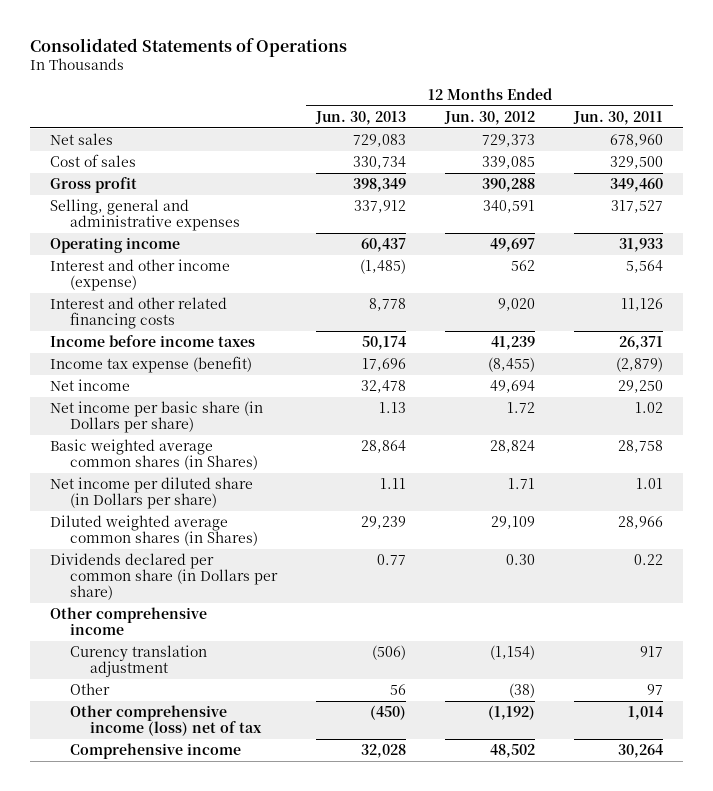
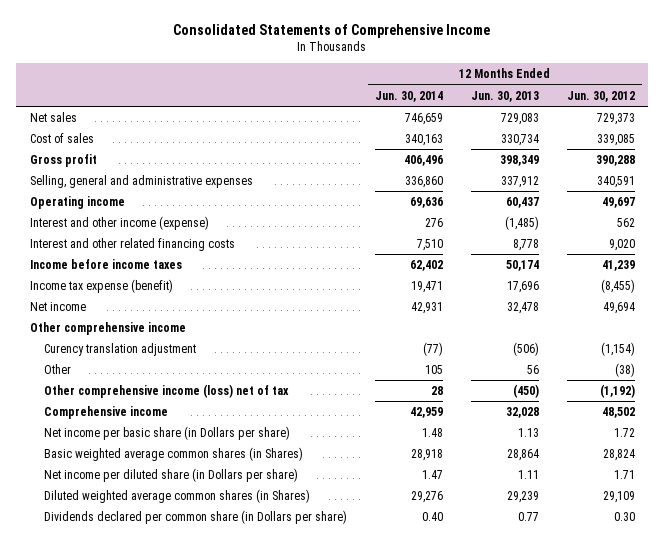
[30,37,348,57] Consolidated Statements of Operations -> [173,23,491,38] Consolidated Statements of Comprehensive Income
[573,110,664,125] Jun. 30, 2011 -> none
none -> [375,90,444,102] Jun. 30, 2014
[49,400,263,434] Net income per basic share (in Dollars per share) -> [44,426,291,441] Net income per basic share (in Dollars per share)
[49,438,258,471] Basic weighted average common shares (in Shares) -> [44,447,304,462] Basic weighted average common shares (in Shares)
[49,476,253,510] Net income per diluted share (in Dollars per share) -> [44,468,299,483] Net income per diluted share (in Dollars per share)
[49,514,258,547] Diluted weighted average common shares (in Shares) -> [44,489,311,504] Diluted weighted average common shares (in Shares)
[49,552,278,601] Dividends declared per common share (in Dollars per share) -> [44,510,348,525] Dividends declared per common share (in Dollars per share)

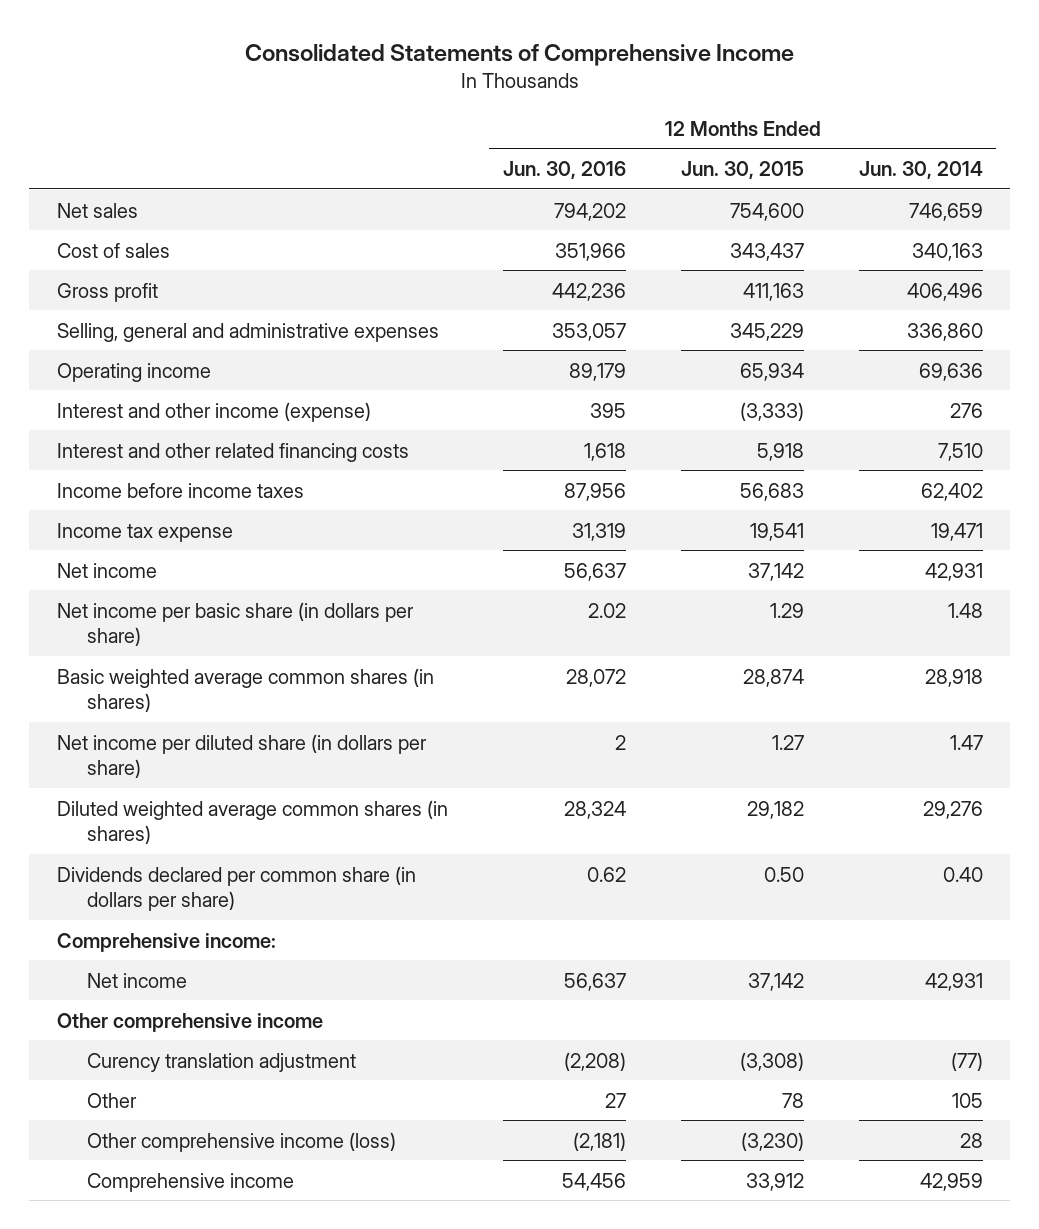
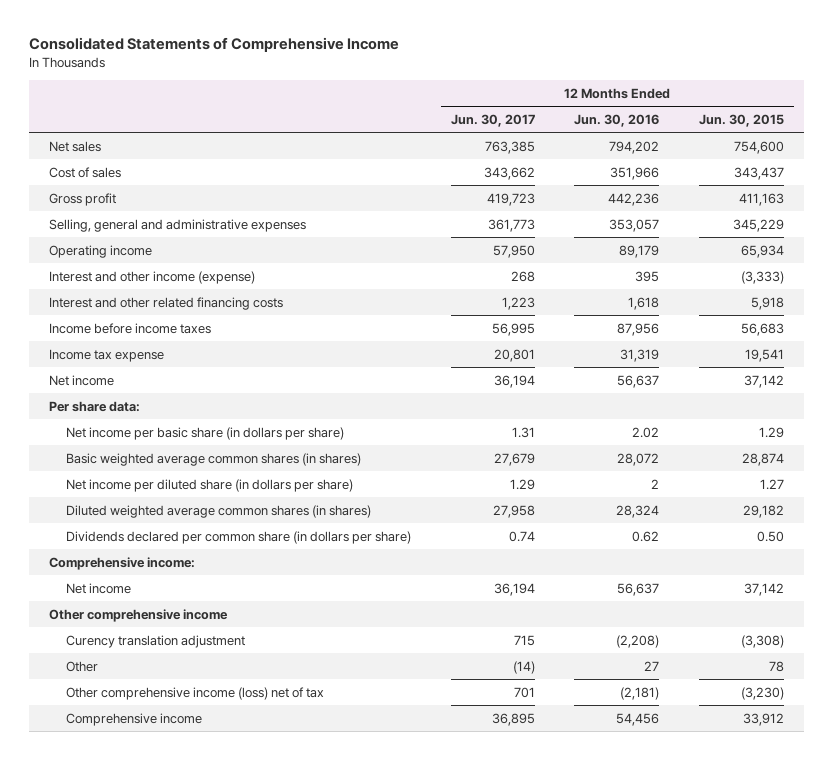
[858,161,983,180] Jun. 30, 2014 -> none
none -> [450,113,535,127] Jun. 30, 2017
none -> [48,400,140,412] Per share data:
[86,1131,396,1152] Other comprehensive income (loss) -> [66,686,325,700] Other comprehensive income (loss) net of tax

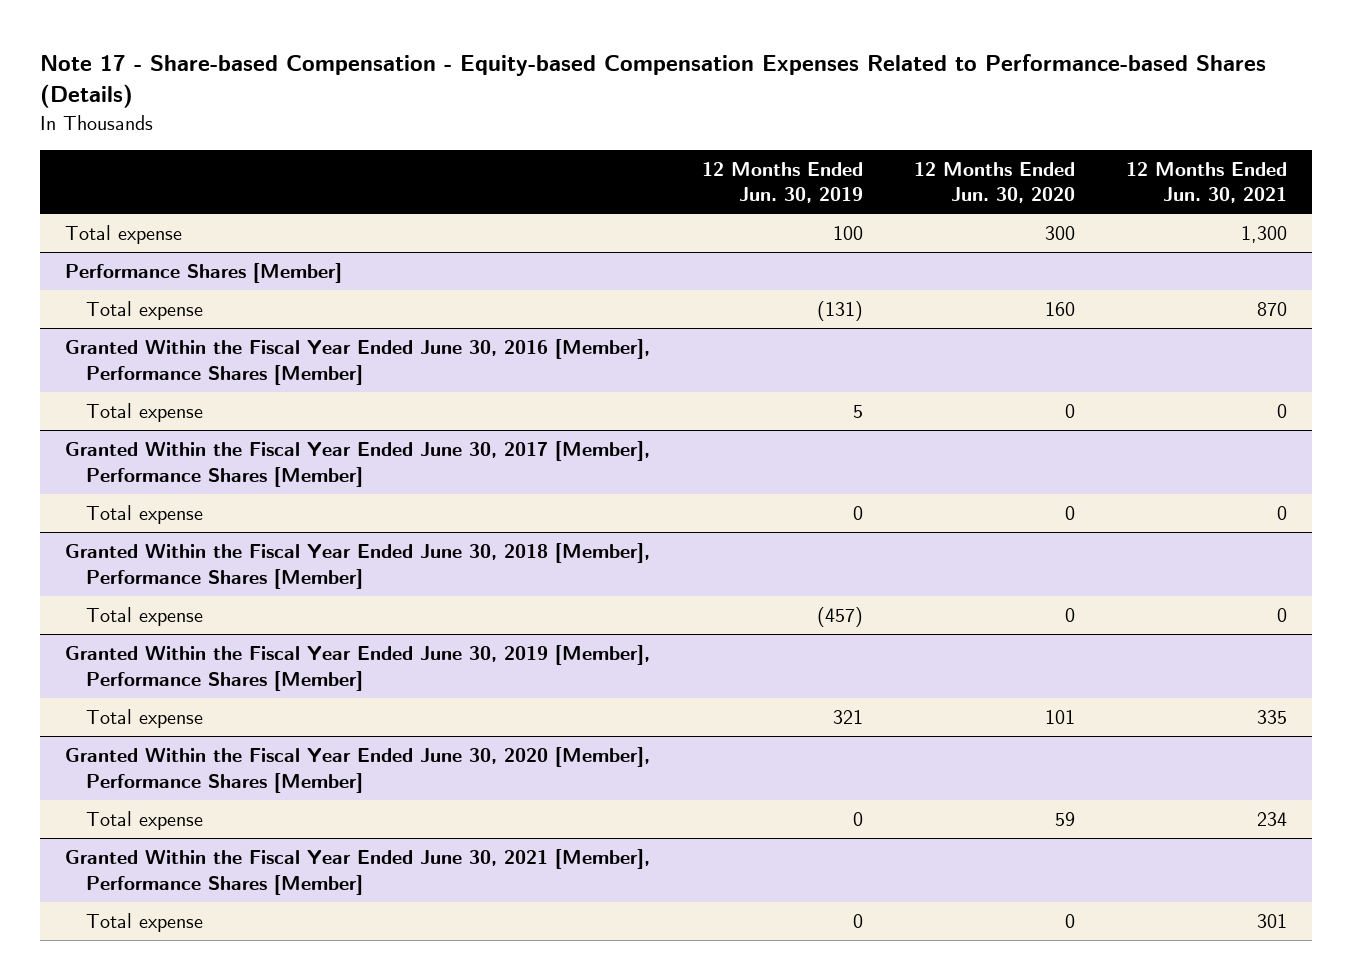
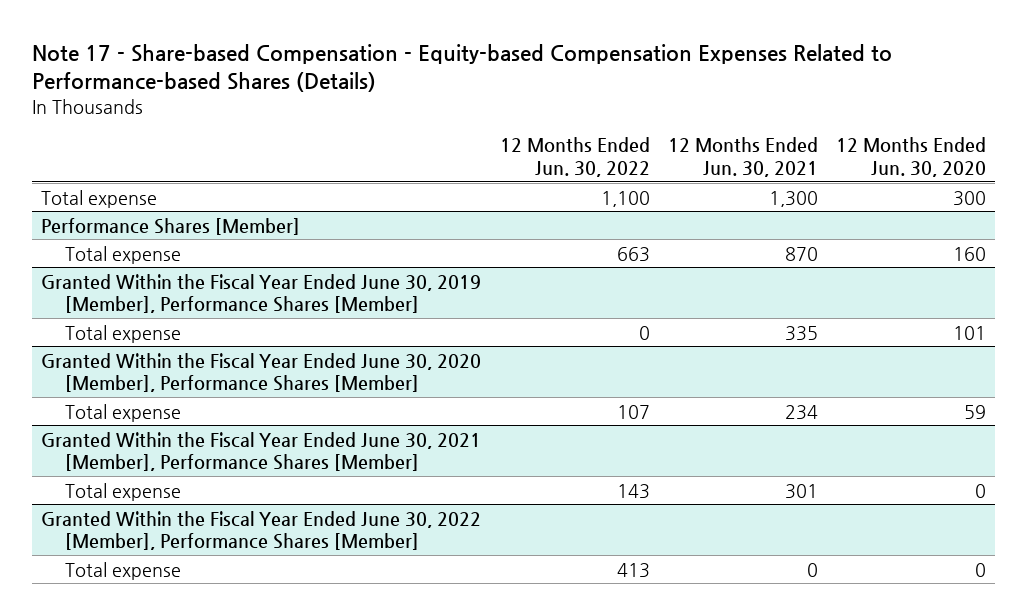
[701,161,863,204] 12 Months Ended Jun. 30, 2019 -> none
none -> [499,137,650,177] 12 Months Ended Jun. 30, 2022
[65,339,651,385] Granted Within the Fiscal Year Ended June 30, 2016 [Member], Performance Shares [Member] -> none
[85,403,203,423] Total expense -> none
[65,441,651,487] Granted Within the Fiscal Year Ended June 30, 2017 [Member], Performance Shares [Member] -> none
[85,505,203,525] Total expense -> none
[65,543,651,589] Granted Within the Fiscal Year Ended June 30, 2018 [Member], Performance Shares [Member] -> none
[85,607,203,627] Total expense -> none
none -> [41,510,482,551] Granted Within the Fiscal Year Ended June 30, 2022 [Member], Performance Shares [Member]
none -> [64,561,181,580] Total expense

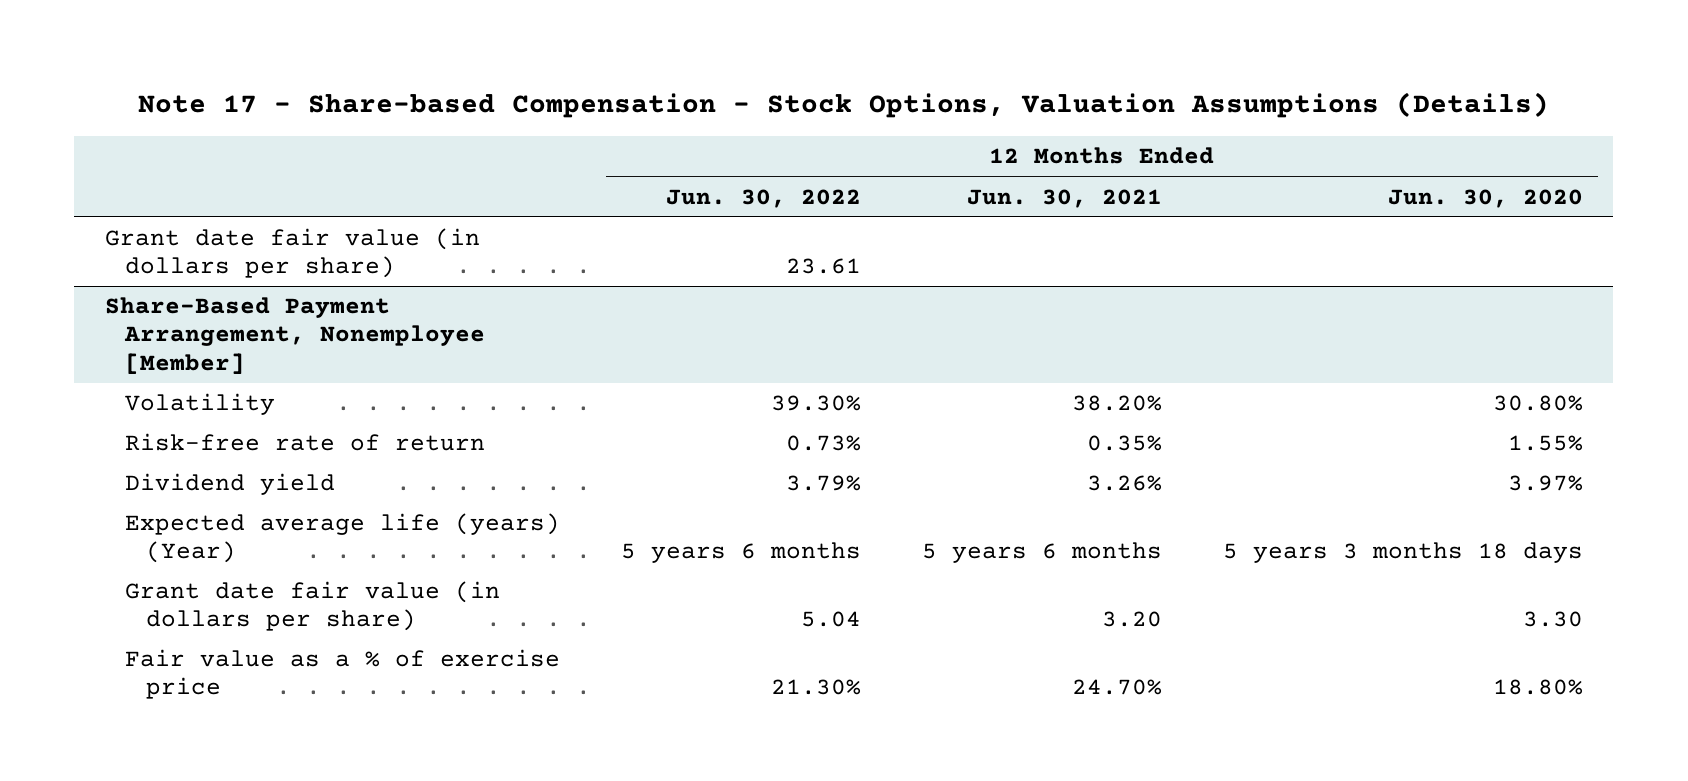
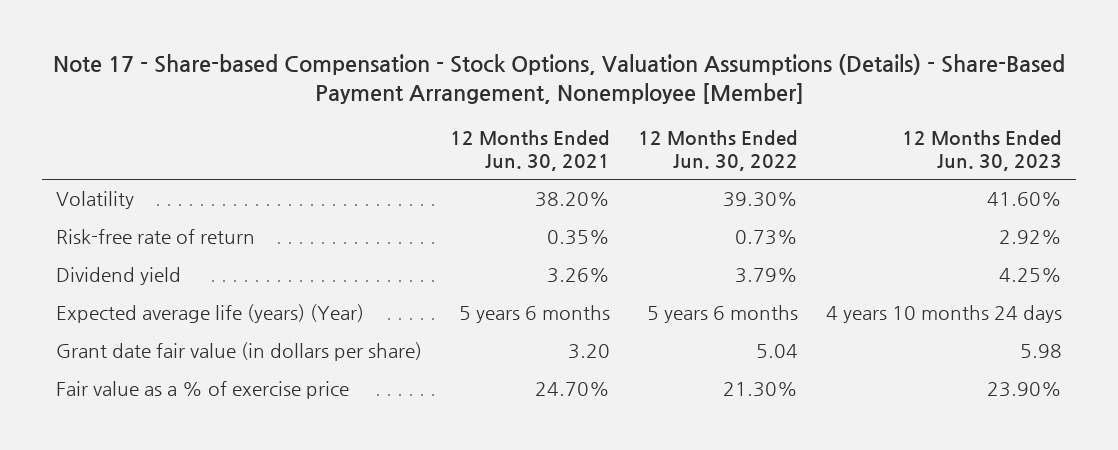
[137,91,1549,118] Note 17 - Share-based Compensation - Stock Options, Valuation Assumptions (Details) -> [53,53,1066,104] Note 17 - Share-based Compensation - Stock Options, Valuation Assumptions (Details) - Share-Based Payment Arrangement, Nonemployee [Member]
[1387,188,1583,208] Jun. 30, 2020 -> none
none -> [902,129,1063,171] 12 Months Ended Jun. 30, 2023
[104,228,480,279] Grant date fair value (in dollars per share) -> none
[104,297,486,374] Share-Based Payment Arrangement, Nonemployee [Member] -> none

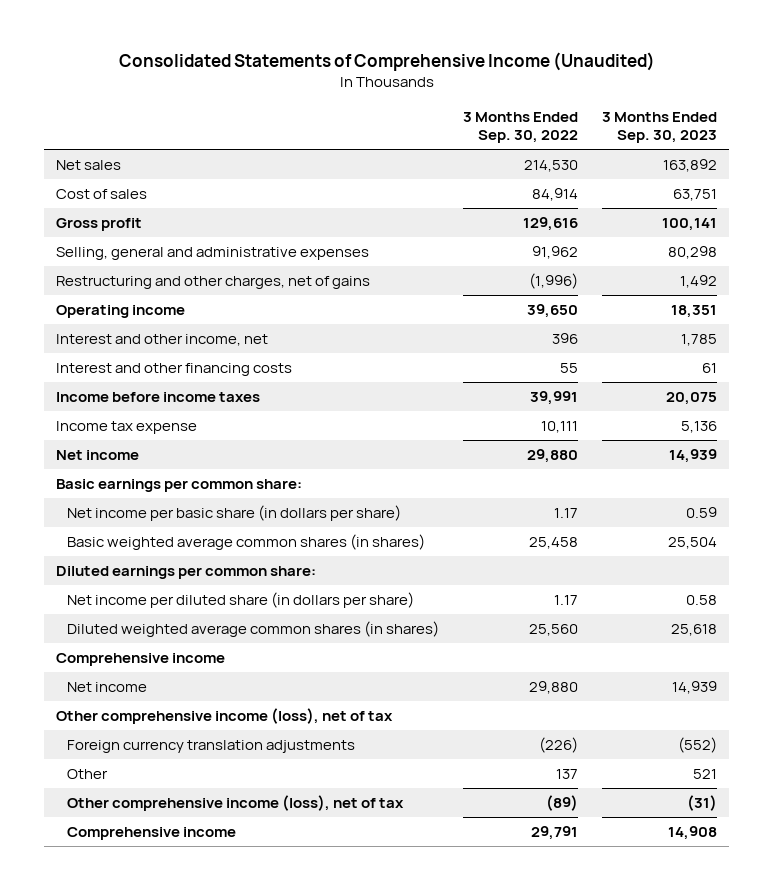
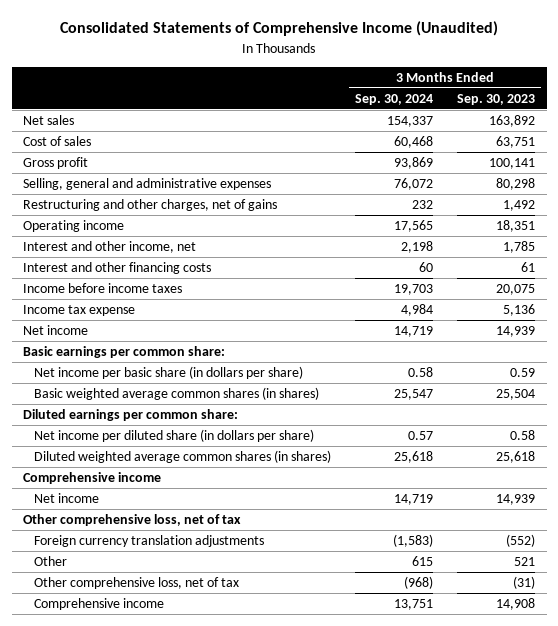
[463,111,579,144] 3 Months Ended Sep. 30, 2022 -> none
none -> [355,93,434,105] Sep. 30, 2024
[56,707,394,724] Other comprehensive income (loss), net of tax -> [23,514,242,527] Other comprehensive loss, net of tax
[67,794,405,811] Other comprehensive income (loss), net of tax -> [34,577,240,590] Other comprehensive loss, net of tax

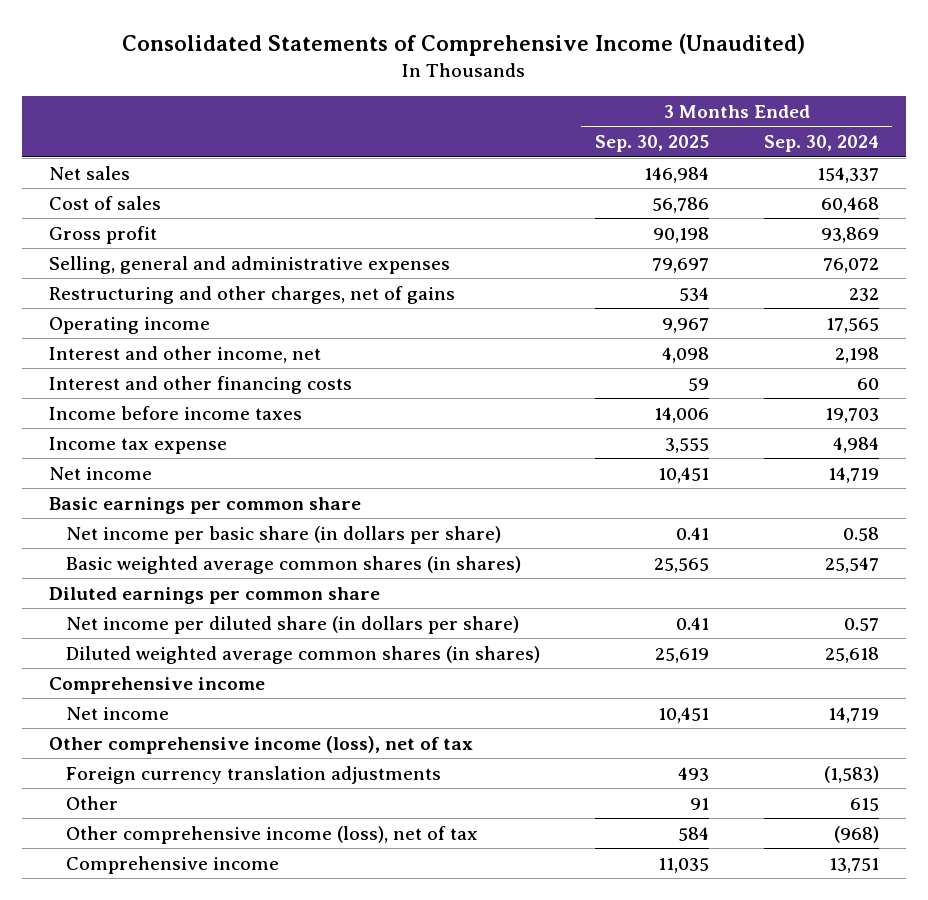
[456,93,535,105] Sep. 30, 2023 -> none
none -> [594,135,709,153] Sep. 30, 2025
[23,346,226,359] Basic earnings per common share: -> [49,496,362,514] Basic earnings per common share
[23,409,239,422] Diluted earnings per common share: -> [49,586,381,604] Diluted earnings per common share
[23,514,242,527] Other comprehensive loss, net of tax -> [49,735,474,754] Other comprehensive income (loss), net of tax
[34,577,240,590] Other comprehensive loss, net of tax -> [65,825,478,844] Other comprehensive income (loss), net of tax

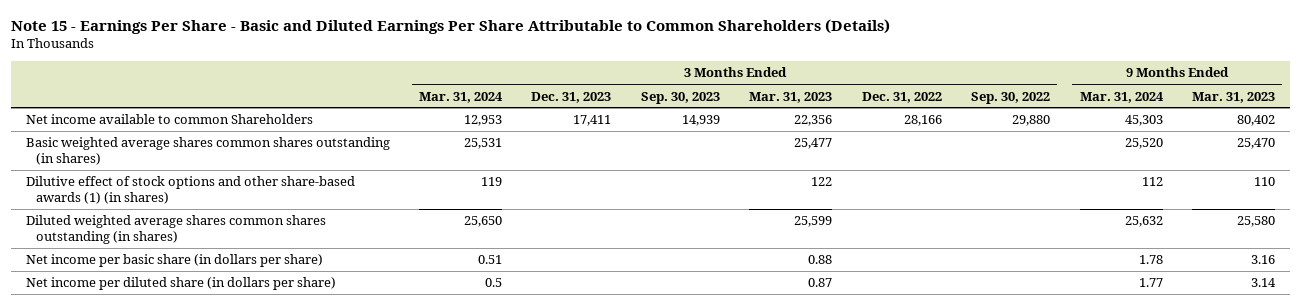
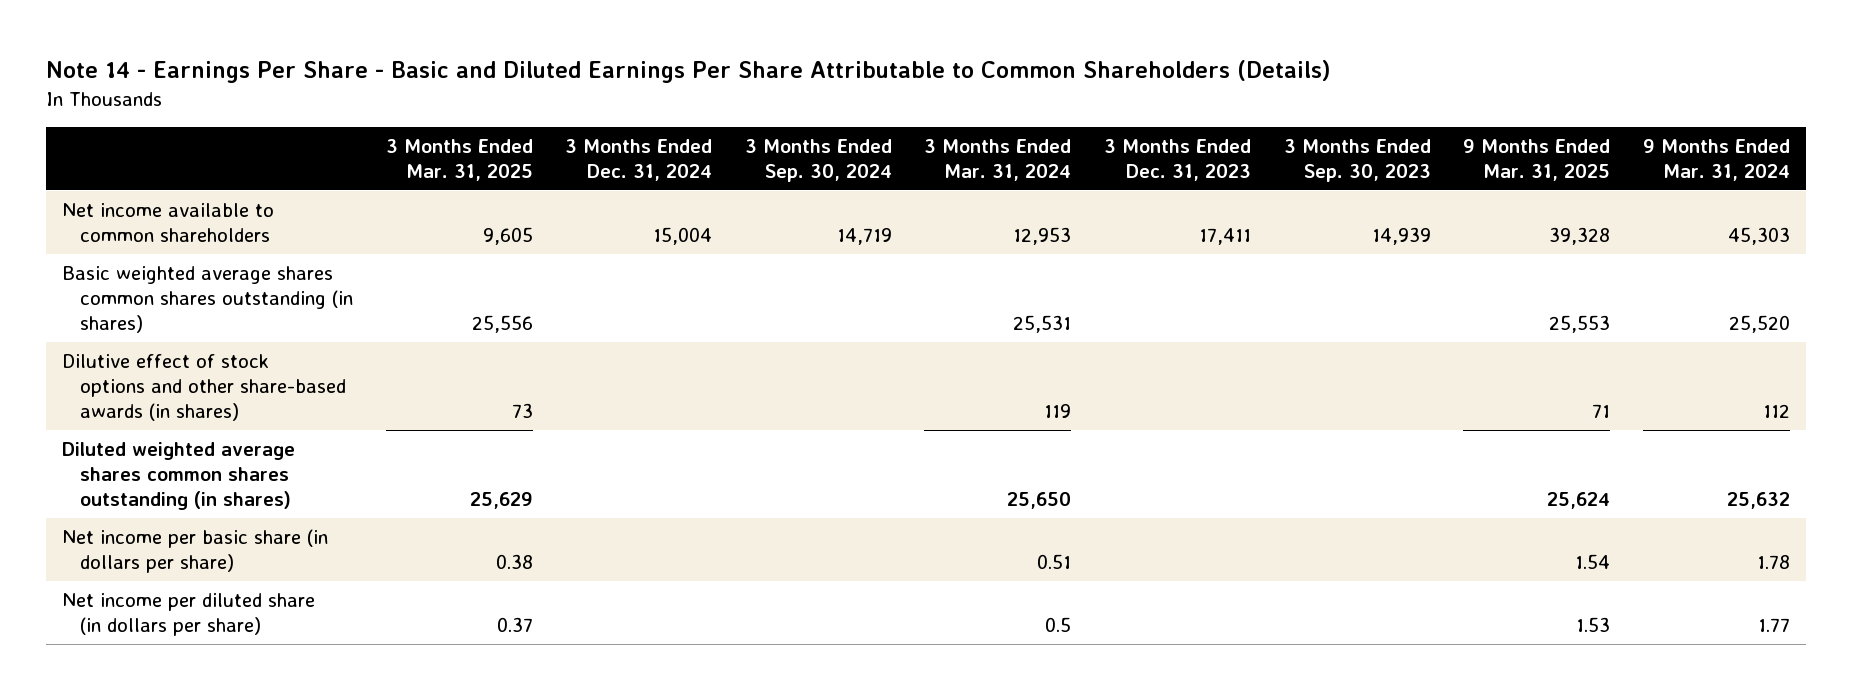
[10,18,890,34] Note 15 - Earnings Per Share - Basic and Diluted Earnings Per Share Attributable to Common Shareholders (Details) -> [46,60,1332,84] Note 14 - Earnings Per Share - Basic and Diluted Earnings Per Share Attributable to Common Shareholders (Details)
[749,91,833,103] Mar. 31, 2023 -> none
[861,91,942,103] Dec. 31, 2022 -> none
[971,91,1051,104] Sep. 30, 2022 -> none
[1191,91,1275,103] Mar. 31, 2023 -> none
none -> [385,139,533,181] 3 Months Ended Mar. 31, 2025
none -> [565,139,713,181] 3 Months Ended Dec. 31, 2024
none -> [744,139,892,182] 3 Months Ended Sep. 30, 2024
none -> [1463,139,1611,181] 9 Months Ended Mar. 31, 2025
[25,114,313,125] Net income available to common Shareholders -> [62,203,275,242] Net income available to common shareholders
[25,176,355,205] Dilutive effect of stock options and other share-based awards (1) (in shares) -> [62,354,347,421] Dilutive effect of stock options and other share-based awards (in shares)

